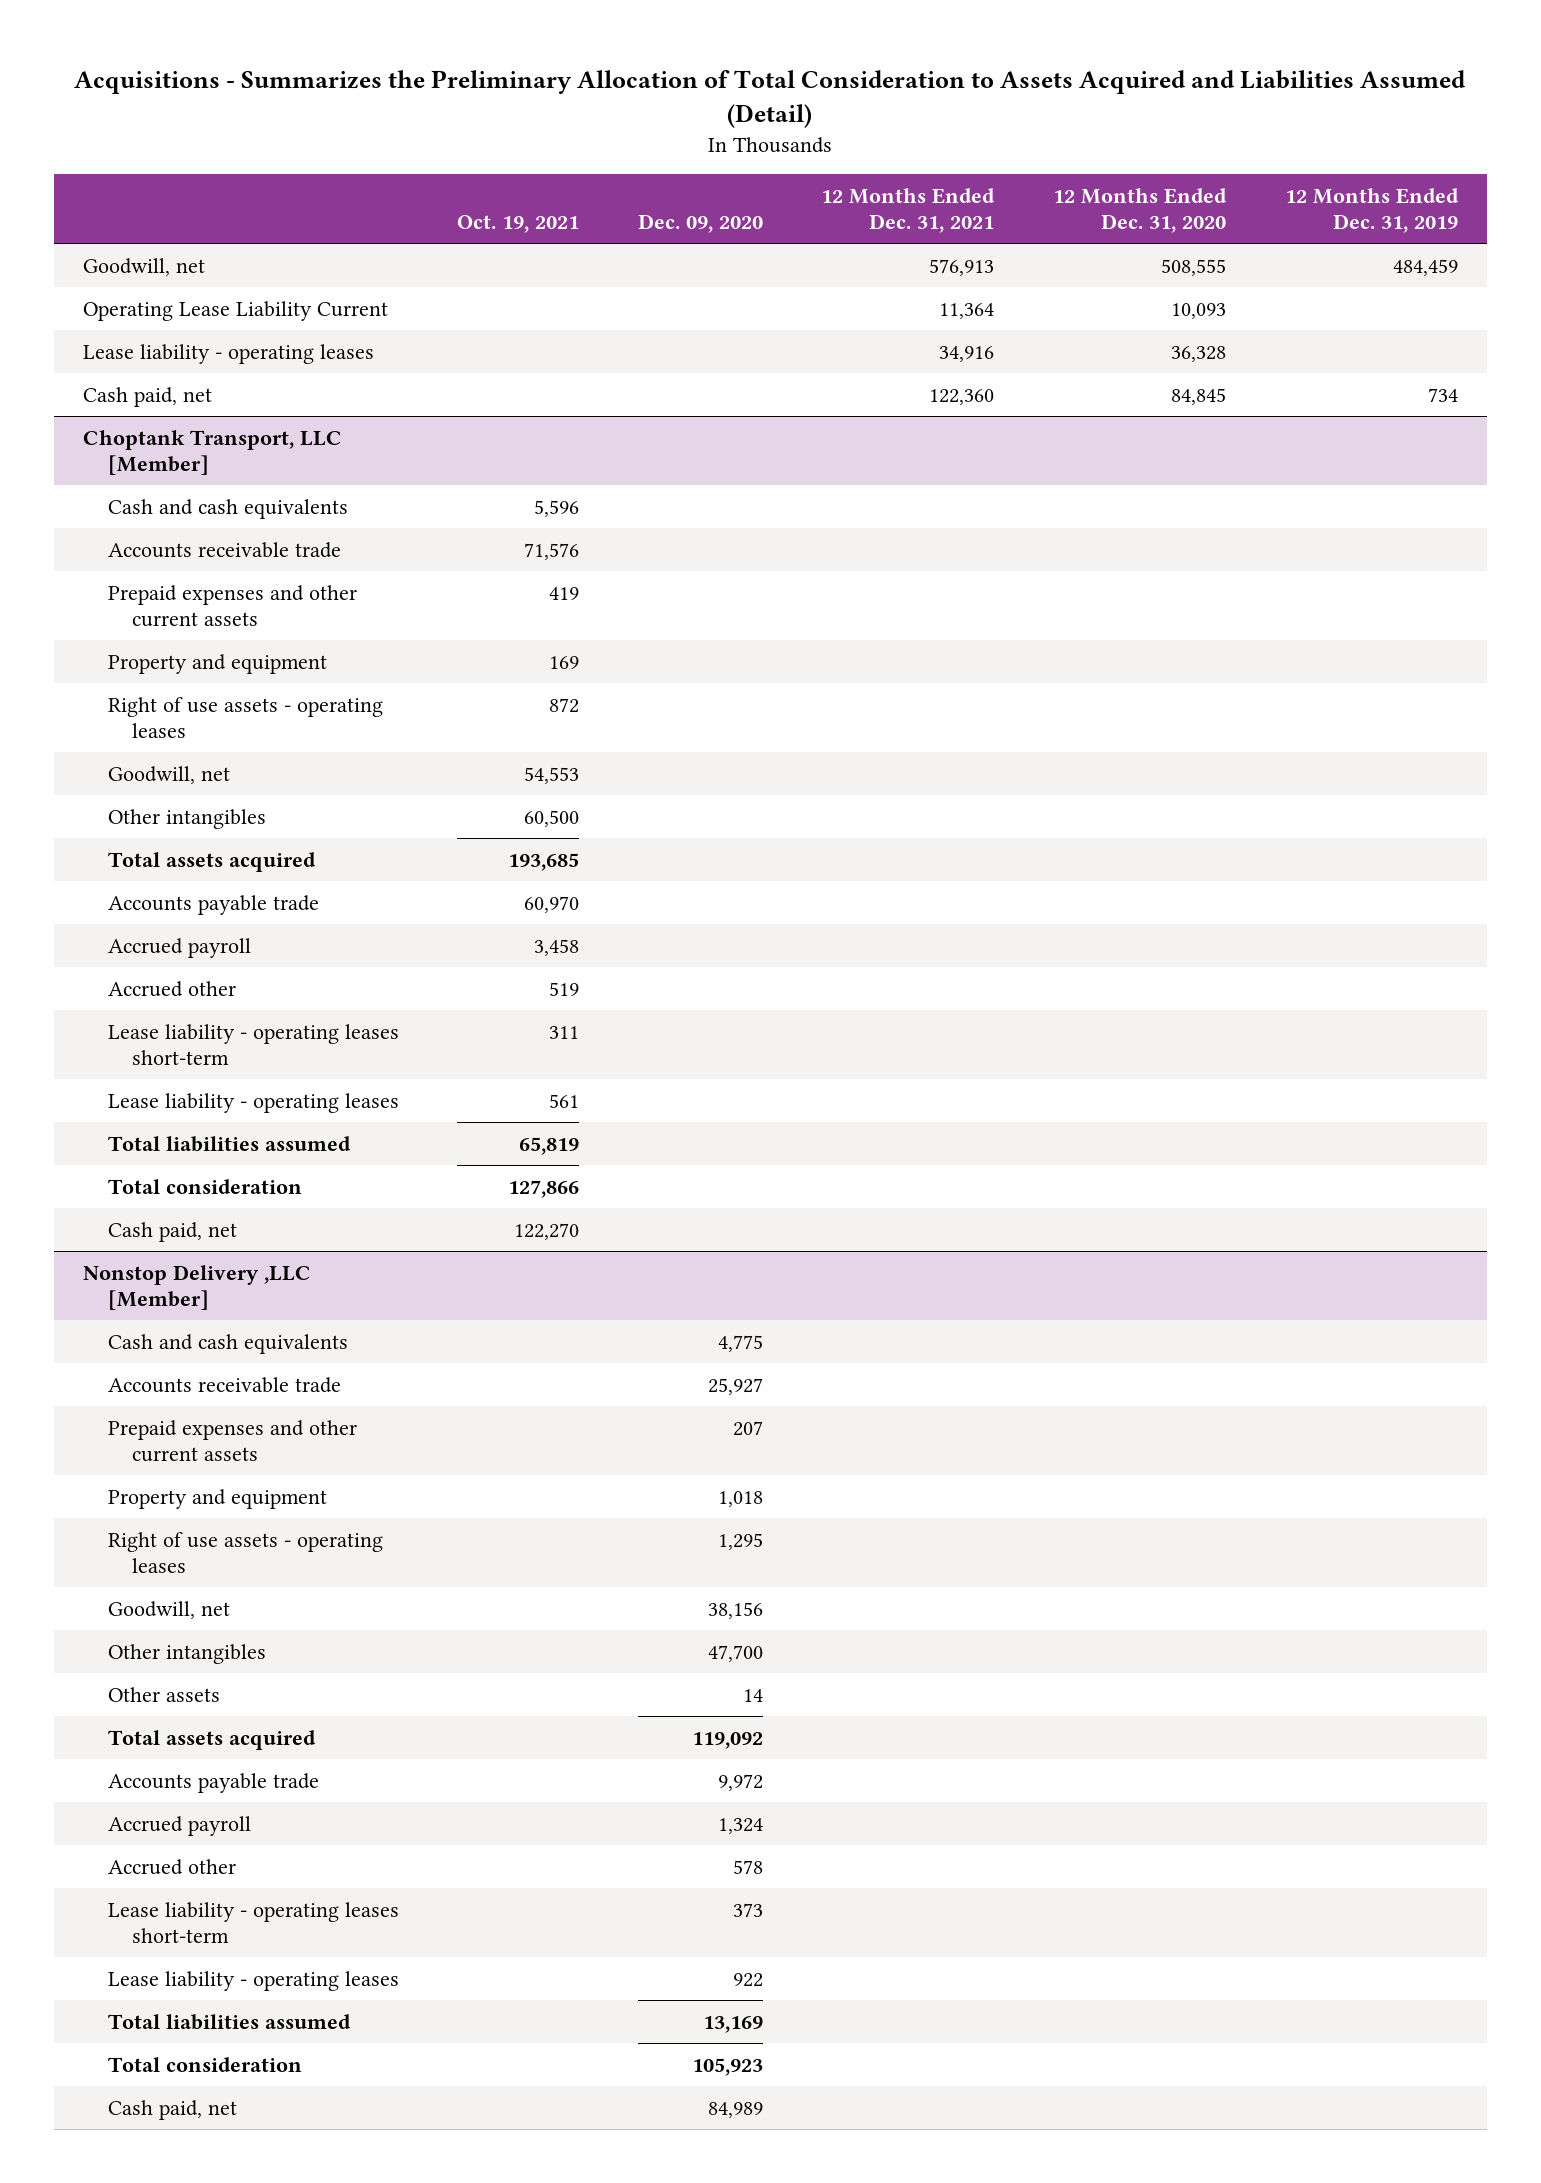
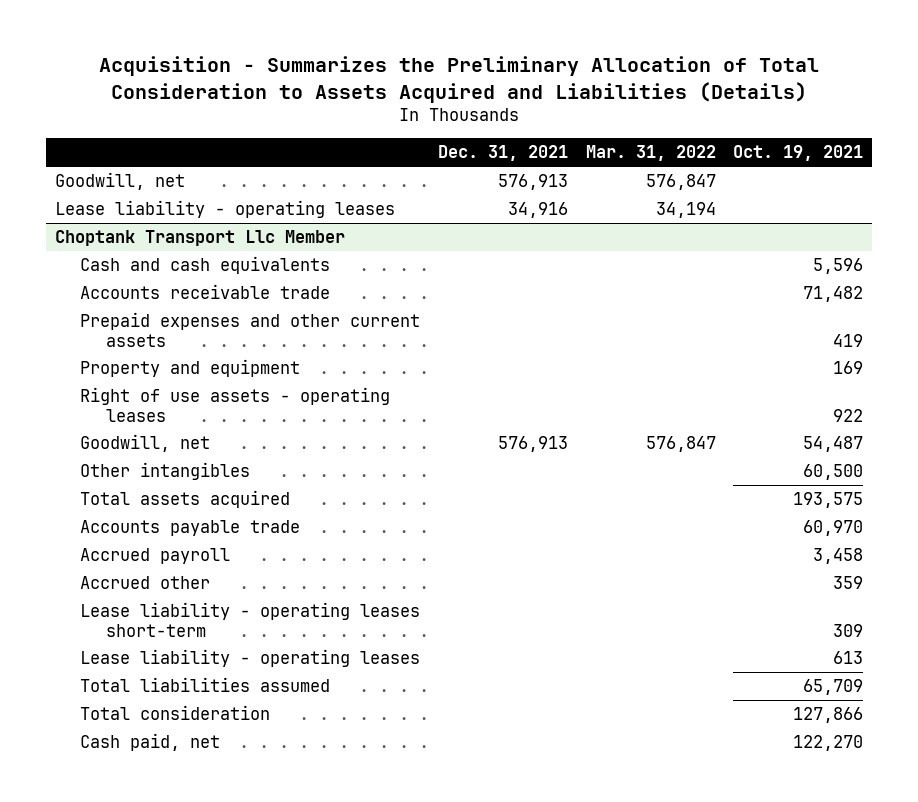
[74,70,1467,129] Acquisitions - Summarizes the Preliminary Allocation of Total Consideration to Assets Acquired and Liabilities Assumed (Detail) -> [99,56,820,103] Acquisition - Summarizes the Preliminary Allocation of Total Consideration to Assets Acquired and Liabilities (Details)
[637,213,763,233] Dec. 09, 2020 -> none
[821,187,996,233] 12 Months Ended Dec. 31, 2021 -> none
[1052,187,1227,233] 12 Months Ended Dec. 31, 2020 -> none
[1284,187,1459,233] 12 Months Ended Dec. 31, 2019 -> none
none -> [438,145,569,162] Dec. 31, 2021
none -> [585,145,716,162] Mar. 31, 2022
[83,300,389,321] Operating Lease Liability Current -> none
[83,386,213,407] Cash paid, net -> none
[83,429,343,475] Choptank Transport, LLC [Member] -> [54,230,345,247] Choptank Transport Llc Member
[524,542,580,560] 71,576 -> [803,286,864,303] 71,482
[549,697,580,713] 872 -> [833,408,864,422] 922
[524,766,580,784] 54,553 -> [803,436,864,453] 54,487
[508,852,580,871] 193,685 -> [793,492,864,509] 193,575
[549,981,580,996] 519 -> [833,576,864,590] 359
[549,1025,580,1039] 311 -> [833,623,864,637] 309
[549,1093,580,1108] 561 -> [833,651,864,665] 613
[519,1136,580,1155] 65,819 -> [803,679,864,696] 65,709
[83,1264,312,1310] Nonstop Delivery ,LLC [Member] -> none
[107,1333,348,1354] Cash and cash equivalents -> none
[107,1376,341,1393] Accounts receivable trade -> none
[107,1419,357,1462] Prepaid expenses and other current assets -> none
[107,1488,327,1509] Property and equipment -> none
[107,1531,383,1573] Right of use assets - operating leases -> none
[107,1600,230,1619] Goodwill, net -> none
[107,1643,266,1664] Other intangibles -> none
[107,1686,220,1702] Other assets -> none
[107,1729,316,1750] Total assets acquired -> none
[107,1772,319,1793] Accounts payable trade -> none
[107,1815,251,1836] Accrued payroll -> none
[107,1858,236,1875] Accrued other -> none
[107,1901,399,1943] Lease liability - operating leases short-term -> none
[107,1970,399,1991] Lease liability - operating leases -> none
[107,2013,351,2030] Total liabilities assumed -> none
[107,2056,302,2072] Total consideration -> none
[107,2099,237,2120] Cash paid, net -> none

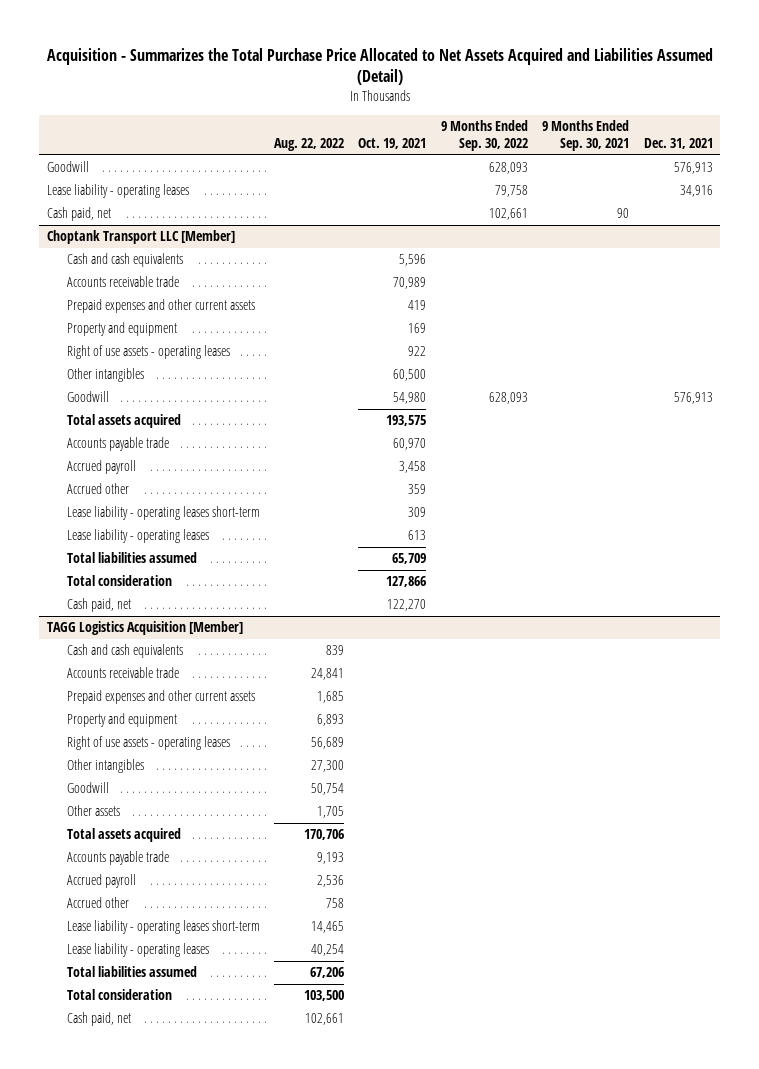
[99,56,820,103] Acquisition - Summarizes the Preliminary Allocation of Total Consideration to Assets Acquired and Liabilities (Details) -> [46,47,713,86] Acquisition - Summarizes the Total Purchase Price Allocated to Net Assets Acquired and Liabilities Assumed (Detail)
[585,145,716,162] Mar. 31, 2022 -> none
none -> [274,138,345,152] Aug. 22, 2022
none -> [440,119,528,152] 9 Months Ended Sep. 30, 2022
none -> [542,119,630,152] 9 Months Ended Sep. 30, 2021
[54,172,185,191] Goodwill, net -> [46,161,89,173] Goodwill
none -> [46,207,111,222] Cash paid, net
[54,230,345,247] Choptank Transport Llc Member -> [46,230,235,245] Choptank Transport LLC [Member]
[803,286,864,303] 71,482 -> [393,277,427,290] 70,989
[80,434,211,453] Goodwill, net -> none
none -> [66,391,109,403] Goodwill
none -> [46,621,243,636] TAGG Logistics Acquisition [Member]
none -> [66,644,183,659] Cash and cash equivalents
none -> [66,667,179,679] Accounts receivable trade
none -> [66,690,255,705] Prepaid expenses and other current assets
none -> [66,713,177,728] Property and equipment
none -> [66,736,230,751] Right of use assets - operating leases
none -> [66,759,144,774] Other intangibles
none -> [66,782,109,794] Goodwill
none -> [66,805,120,817] Other assets
none -> [66,828,181,843] Total assets acquired
none -> [66,851,169,866] Accounts payable trade
none -> [66,874,136,889] Accrued payroll
none -> [66,897,129,909] Accrued other
none -> [66,920,260,935] Lease liability - operating leases short-term
none -> [66,943,209,958] Lease liability - operating leases
none -> [66,966,197,978] Total liabilities assumed
none -> [66,989,172,1001] Total consideration
none -> [66,1012,131,1027] Cash paid, net

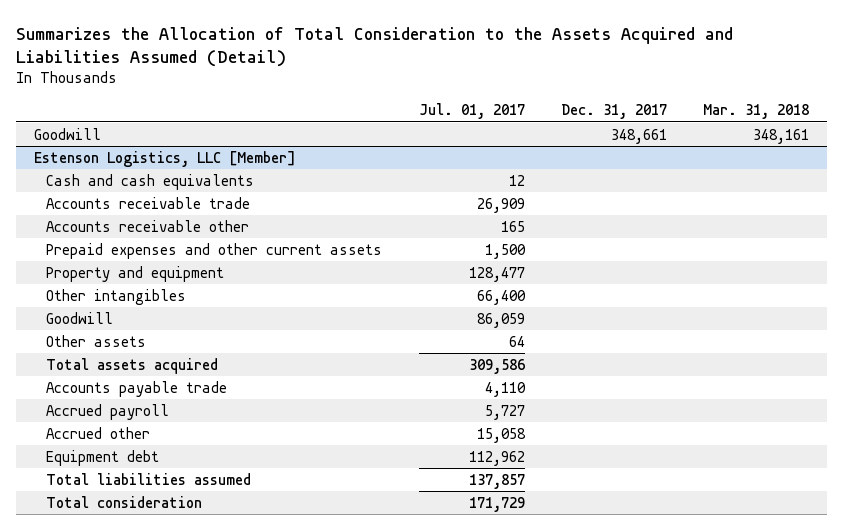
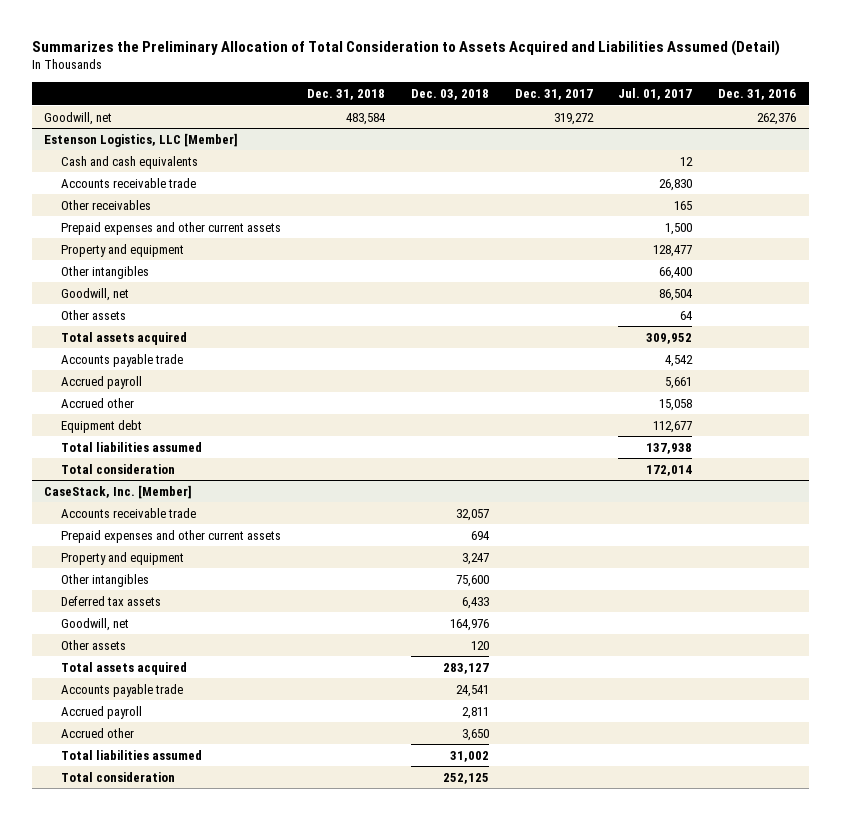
[16,26,734,68] Summarizes the Allocation of Total Consideration to the Assets Acquired and Liabilities Assumed (Detail) -> [31,39,780,56] Summarizes the Preliminary Allocation of Total Consideration to Assets Acquired and Liabilities Assumed (Detail)
[703,104,810,120] Mar. 31, 2018 -> none
none -> [306,89,385,101] Dec. 31, 2018
none -> [410,89,489,101] Dec. 03, 2018
none -> [718,89,797,101] Dec. 31, 2016
[34,127,102,140] Goodwill -> [44,111,113,125] Goodwill, net
[610,128,667,144] 348,661 -> [553,112,594,125] 319,272
[476,197,525,213] 26,909 -> [659,178,693,191] 26,830
[46,219,250,232] Accounts receivable other -> [60,199,151,210] Other receivables
[46,311,114,324] Goodwill -> [60,287,129,301] Goodwill, net
[476,312,525,328] 86,059 -> [659,288,694,301] 86,504
[468,358,525,374] 309,586 -> [646,332,693,344] 309,952
[484,381,526,397] 4,110 -> [665,354,694,367] 4,542
[484,404,525,420] 5,727 -> [665,376,693,389] 5,661
[468,450,525,466] 112,962 -> [653,420,693,433] 112,677
[468,473,525,489] 137,857 -> [646,442,693,454] 137,938
[468,496,525,512] 171,729 -> [646,464,693,476] 172,014
none -> [44,484,193,499] CaseStack, Inc. [Member]
none -> [60,507,196,518] Accounts receivable trade
none -> [60,529,281,543] Prepaid expenses and other current assets
none -> [60,551,184,565] Property and equipment
none -> [60,573,149,587] Other intangibles
none -> [60,595,161,606] Deferred tax assets
none -> [60,617,129,631] Goodwill, net
none -> [60,639,126,650] Other assets
none -> [60,661,187,675] Total assets acquired
none -> [60,683,183,697] Accounts payable trade
none -> [60,705,142,719] Accrued payroll
none -> [60,727,134,738] Accrued other
none -> [60,749,202,760] Total liabilities assumed
none -> [60,771,175,782] Total consideration

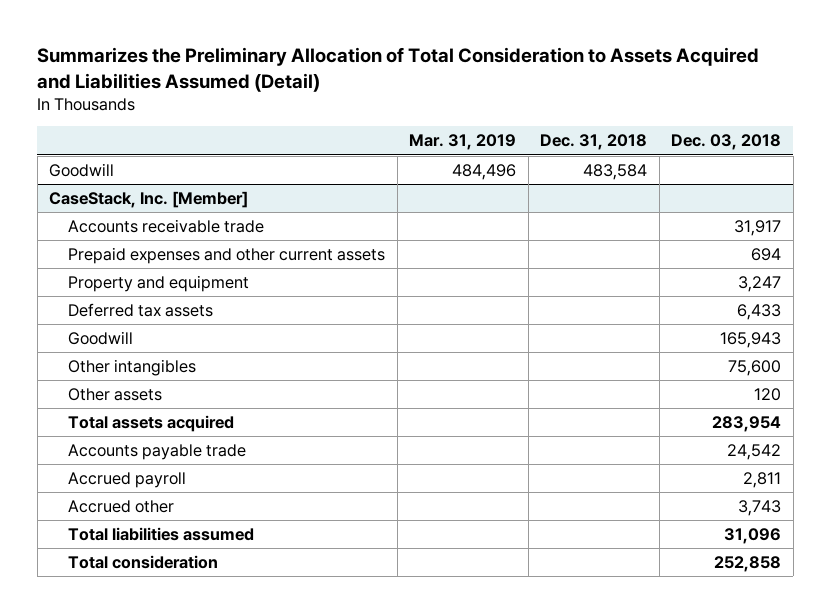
[514,89,593,101] Dec. 31, 2017 -> none
[618,88,693,101] Jul. 01, 2017 -> none
[718,89,797,101] Dec. 31, 2016 -> none
none -> [409,134,517,151] Mar. 31, 2019
[44,132,239,147] Estenson Logistics, LLC [Member] -> none
[60,155,198,169] Cash and cash equivalents -> none
[60,177,196,188] Accounts receivable trade -> none
[60,199,151,210] Other receivables -> none
[60,221,281,235] Prepaid expenses and other current assets -> none
[60,243,184,257] Property and equipment -> none
[60,265,149,279] Other intangibles -> none
[60,287,129,301] Goodwill, net -> none
[60,309,126,320] Other assets -> none
[60,331,187,345] Total assets acquired -> none
[60,353,183,367] Accounts payable trade -> none
[60,375,142,389] Accrued payroll -> none
[60,397,134,408] Accrued other -> none
[60,419,142,433] Equipment debt -> none
[60,441,202,452] Total liabilities assumed -> none
[60,463,175,474] Total consideration -> none
[44,111,113,125] Goodwill, net -> [49,162,115,177] Goodwill
[455,508,489,521] 32,057 -> [734,219,782,236] 31,917
[60,617,129,631] Goodwill, net -> [68,330,134,345] Goodwill
[449,618,489,631] 164,976 -> [720,331,782,348] 165,943
[60,573,149,587] Other intangibles -> [68,358,197,376] Other intangibles
[442,662,489,674] 283,127 -> [712,415,782,432] 283,954
[455,684,489,697] 24,541 -> [727,443,782,460] 24,542
[461,728,489,741] 3,650 -> [738,499,782,516] 3,743
[449,750,489,762] 31,002 -> [724,527,782,544] 31,096
[442,772,489,784] 252,125 -> [714,555,782,572] 252,858

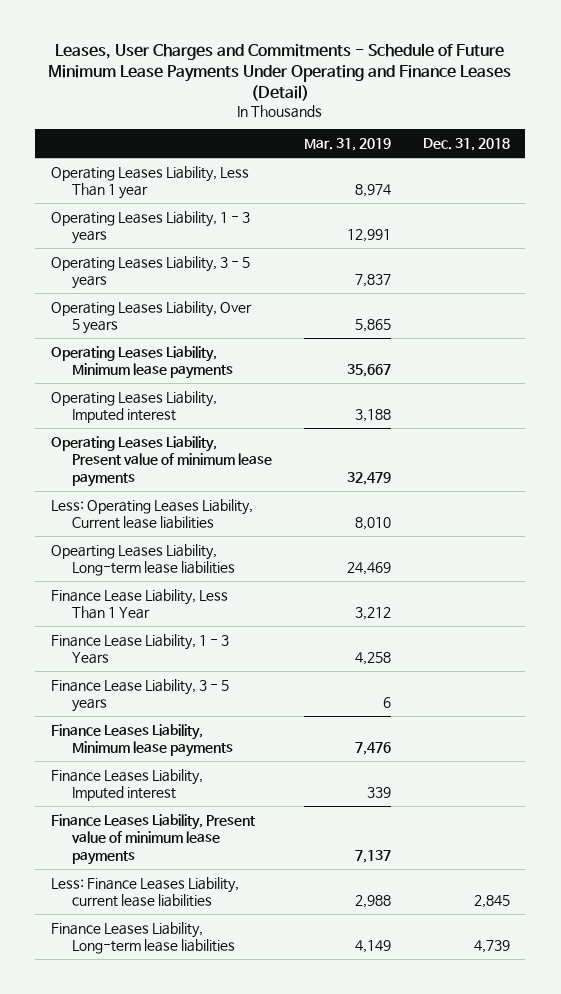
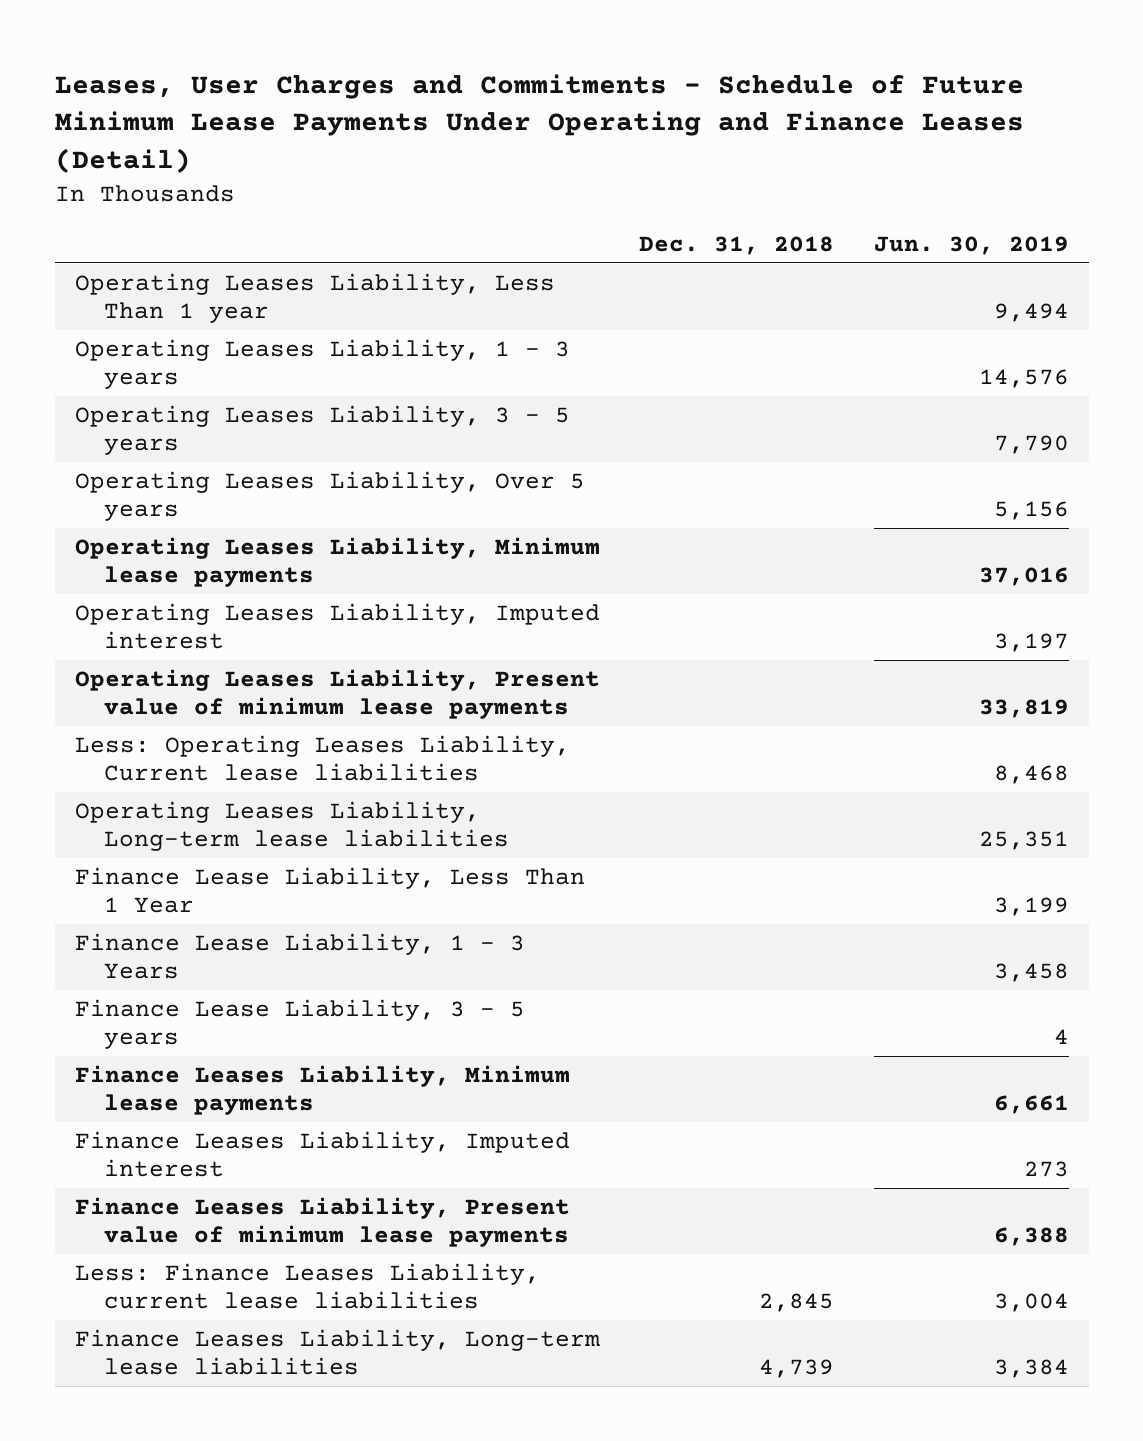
[303,138,391,152] Mar. 31, 2019 -> none
none -> [873,236,1069,256] Jun. 30, 2019
[51,543,235,577] Opearting Leases Liability, Long-term lease liabilities -> [74,800,509,852] Operating Leases Liability, Long-term lease liabilities

